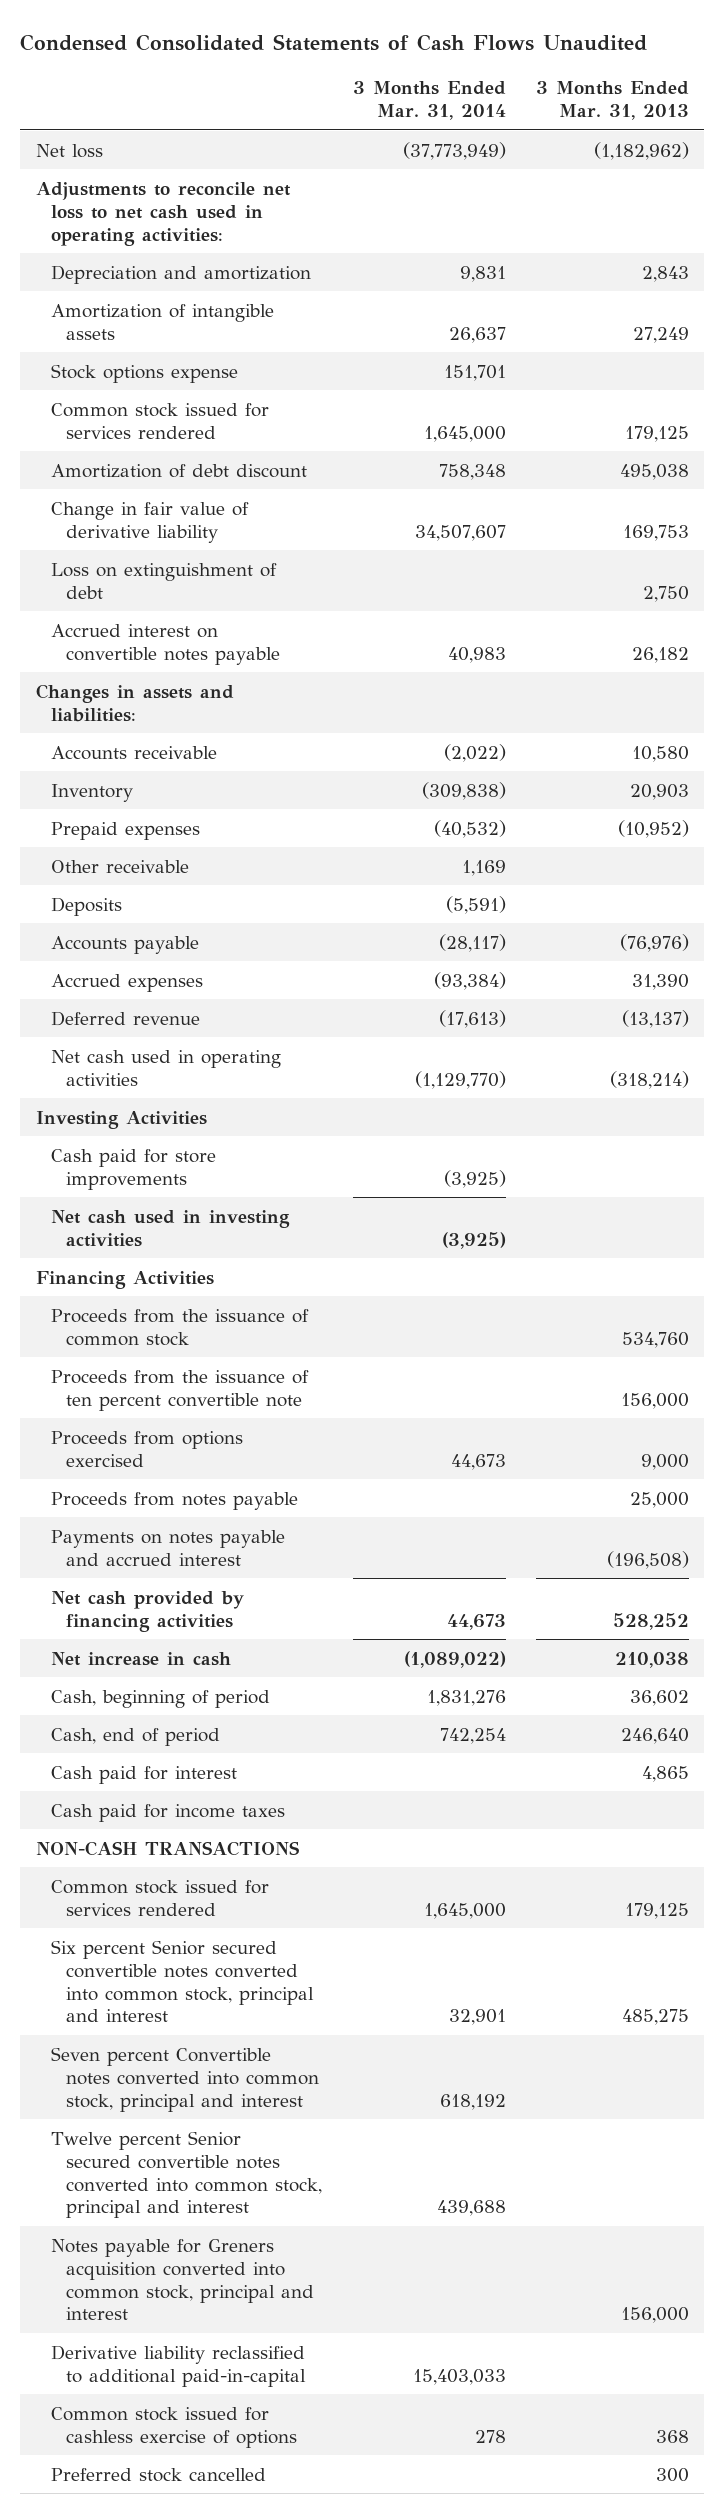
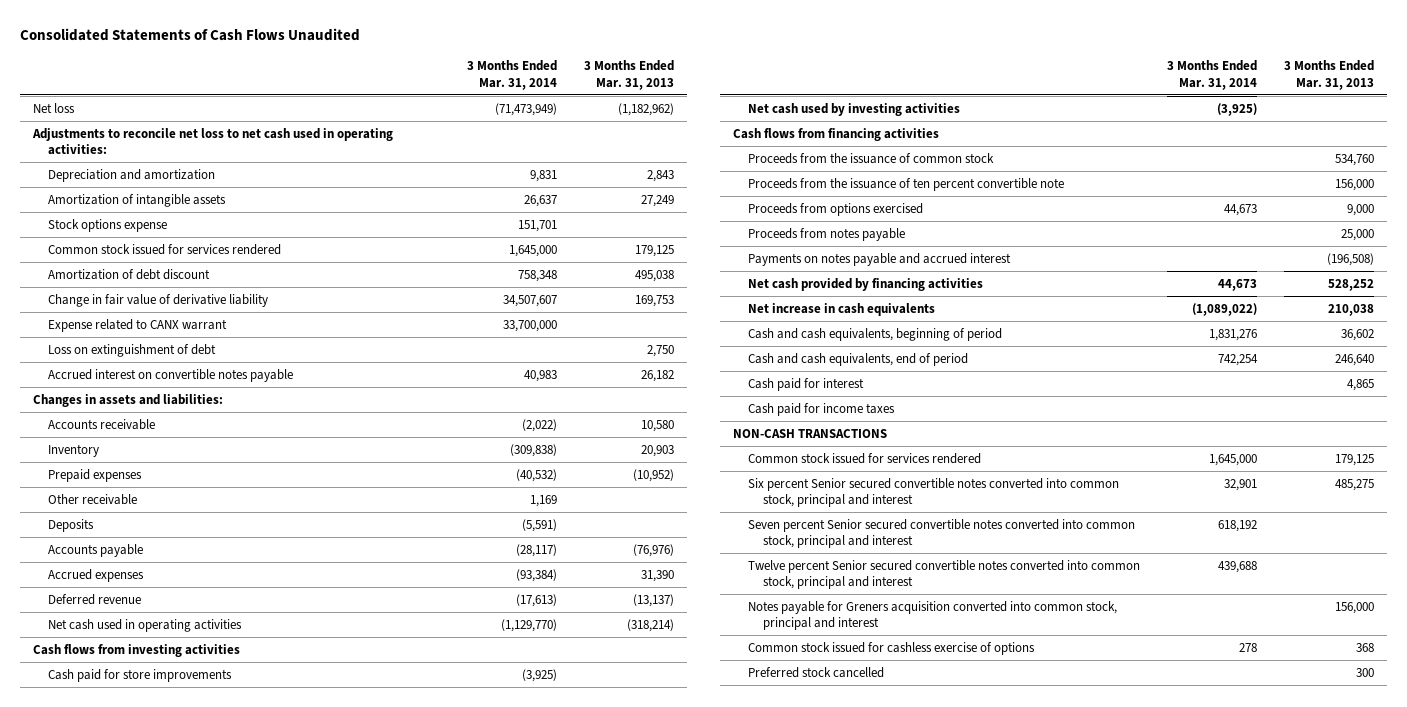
[20,33,648,51] Condensed Consolidated Statements of Cash Flows Unaudited -> [19,28,360,42] Consolidated Statements of Cash Flows Unaudited
[402,141,506,160] (37,773,949) -> [495,102,558,116] (71,473,949)
none -> [48,318,228,332] Expense related to CANX warrant
[35,1110,207,1129] Investing Activities -> [33,643,241,657] Cash flows from investing activities
[50,1209,290,1247] Net cash used in investing activities -> [748,102,961,116] Net cash used by investing activities
[35,1270,214,1289] Financing Activities -> [733,127,940,141] Cash flows from financing activities
[50,1651,231,1666] Net increase in cash -> [748,302,936,316] Net increase in cash equivalents
[50,1689,270,1708] Cash, beginning of period -> [748,327,1003,341] Cash and cash equivalents, beginning of period
[50,1727,220,1746] Cash, end of period -> [748,352,969,366] Cash and cash equivalents, end of period
[50,2046,320,2112] Seven percent Convertible notes converted into common stock, principal and interest -> [748,518,1136,549] Seven percent Senior secured convertible notes converted into common stock, principal and interest
[50,2344,307,2387] Derivative liability reclassified to additional paid-in-capital -> none

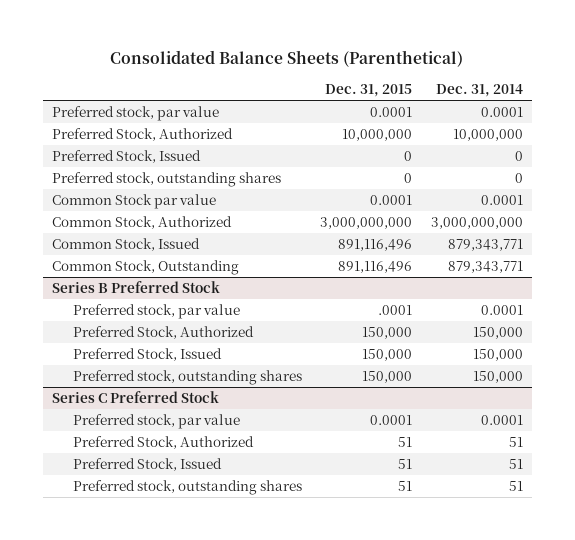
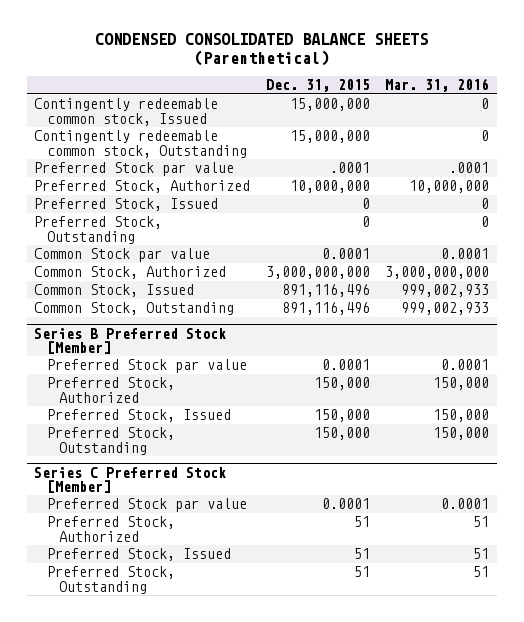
[110,50,464,68] Consolidated Balance Sheets (Parenthetical) -> [94,33,428,66] CONDENSED CONSOLIDATED BALANCE SHEETS (Parenthetical)
[435,84,523,98] Dec. 31, 2014 -> none
none -> [385,78,490,93] Mar. 31, 2016
none -> [34,98,219,126] Contingently redeemable common stock, Issued
none -> [34,130,247,158] Contingently redeemable common stock, Outstanding
[52,105,220,121] Preferred stock, par value -> [34,162,235,177] Preferred Stock par value
[370,106,413,117] 0.0001 -> [329,162,370,174] .0001
[52,171,282,187] Preferred stock, outstanding shares -> [34,216,163,244] Preferred Stock, Outstanding
[52,280,221,293] Series B Preferred Stock -> [34,327,227,354] Series B Preferred Stock [Member]
[72,303,240,319] Preferred stock, par value -> [46,359,247,374] Preferred Stock par value
[378,304,413,315] .0001 -> [321,359,370,371] 0.0001
[72,369,302,385] Preferred stock, outstanding shares -> [46,427,175,455] Preferred Stock, Outstanding
[52,390,220,403] Series C Preferred Stock -> [34,466,227,493] Series C Preferred Stock [Member]
[72,413,240,429] Preferred stock, par value -> [46,498,247,513] Preferred Stock par value
[72,479,302,495] Preferred stock, outstanding shares -> [46,566,175,594] Preferred Stock, Outstanding

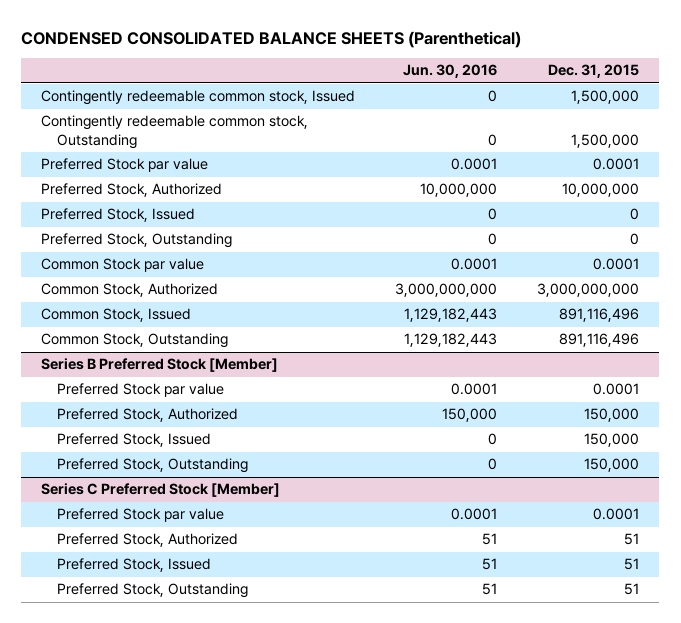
[385,78,490,93] Mar. 31, 2016 -> none
none -> [403,64,498,79] Jun. 30, 2016
[289,98,370,112] 15,000,000 -> [571,90,640,105] 1,500,000
[289,130,370,144] 15,000,000 -> [571,133,640,148] 1,500,000
[329,162,370,174] .0001 -> [593,158,640,171] 0.0001

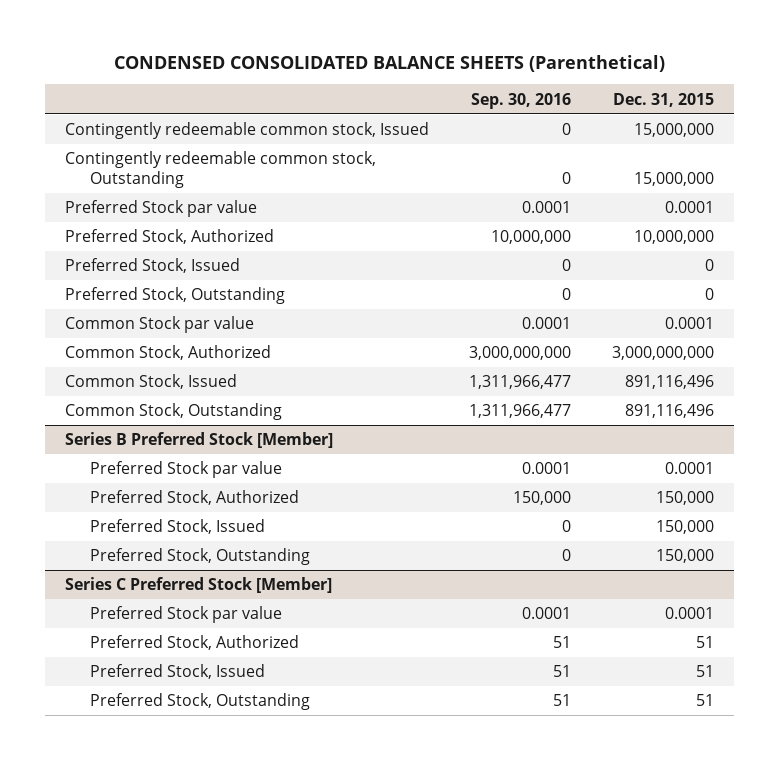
[403,64,498,79] Jun. 30, 2016 -> none
none -> [471,92,572,109] Sep. 30, 2016
[571,90,640,105] 1,500,000 -> [633,123,714,138] 15,000,000
[571,133,640,148] 1,500,000 -> [633,171,714,186] 15,000,000

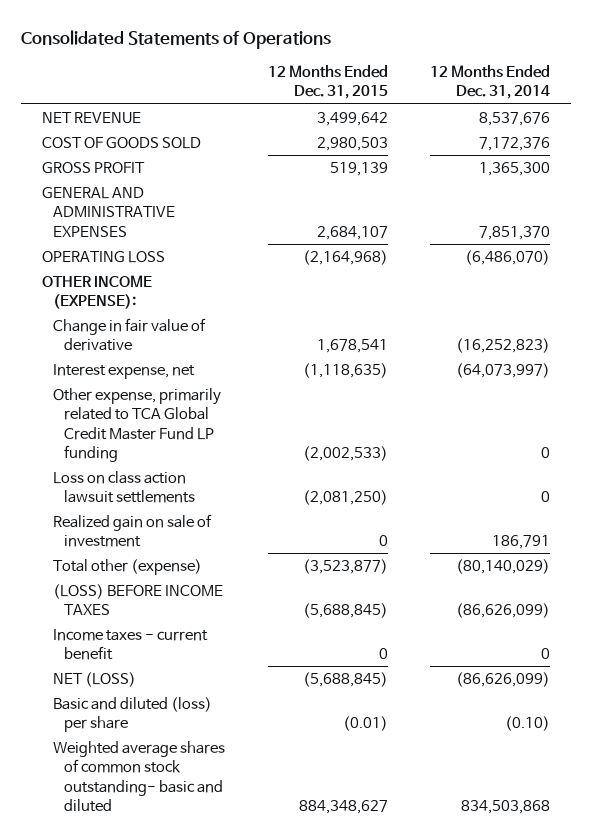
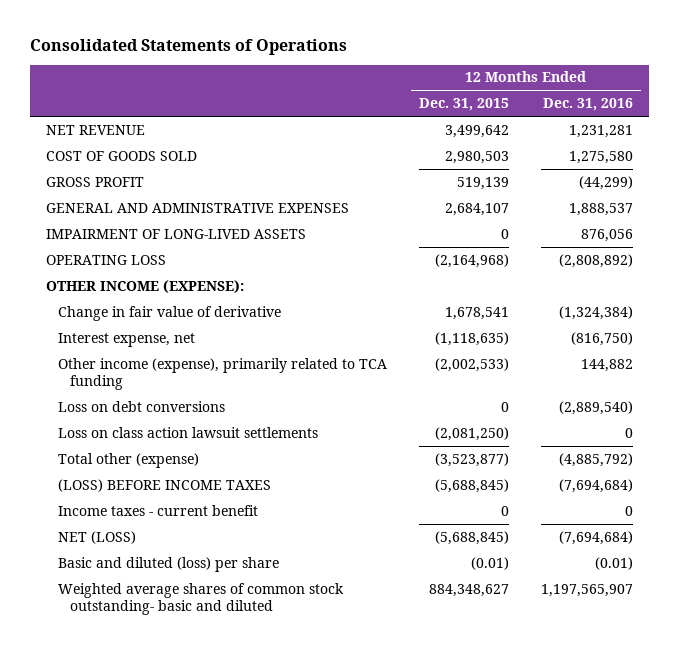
[429,64,550,100] 12 Months Ended Dec. 31, 2014 -> none
none -> [543,98,634,112] Dec. 31, 2016
none -> [45,228,306,239] IMPAIRMENT OF LONG-LIVED ASSETS
[53,387,222,462] Other expense, primarily related to TCA Global Credit Master Fund LP funding -> [57,357,387,391] Other income (expense), primarily related to TCA funding
none -> [57,400,225,412] Loss on debt conversions
[53,513,213,548] Realized gain on sale of investment -> none

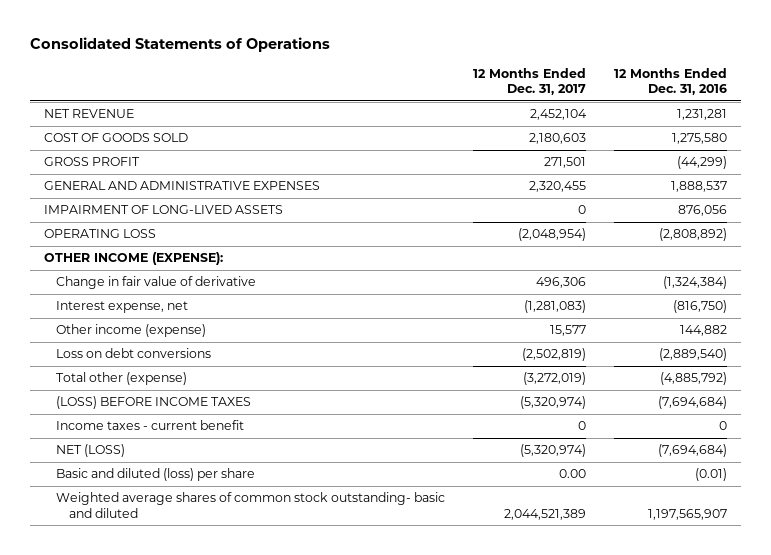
[419,98,510,112] Dec. 31, 2015 -> none
none -> [473,67,587,96] 12 Months Ended Dec. 31, 2017
[57,357,387,391] Other income (expense), primarily related to TCA funding -> [56,324,207,338] Other income (expense)
[57,426,318,438] Loss on class action lawsuit settlements -> none

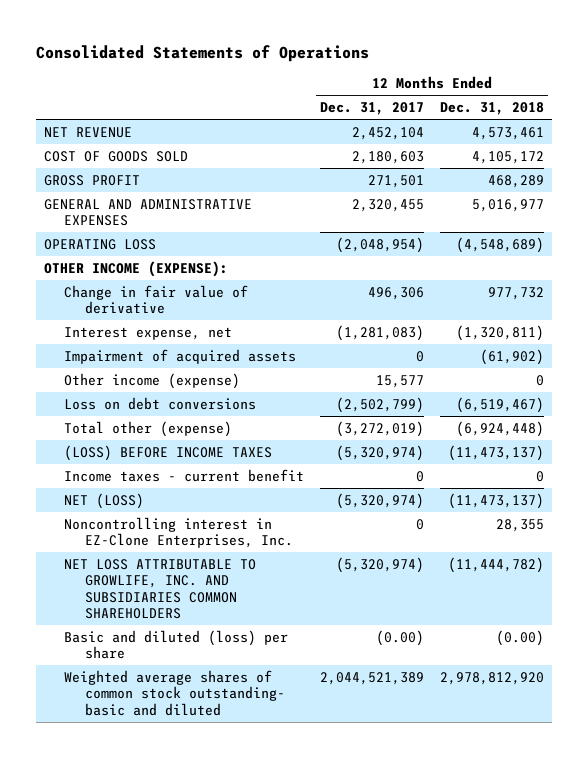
[614,67,728,96] 12 Months Ended Dec. 31, 2016 -> none
none -> [440,102,545,116] Dec. 31, 2018
[43,205,283,215] IMPAIRMENT OF LONG-LIVED ASSETS -> none
none -> [64,348,297,364] Impairment of acquired assets
[522,348,587,362] (2,502,819) -> [336,396,425,413] (2,502,799)
none -> [64,516,293,549] Noncontrolling interest in EZ-Clone Enterprises, Inc.
none -> [64,558,257,620] NET LOSS ATTRIBUTABLE TO GROWLIFE, INC. AND SUBSIDIARIES COMMON SHAREHOLDERS
[559,469,587,479] 0.00 -> [376,629,425,646] (0.00)

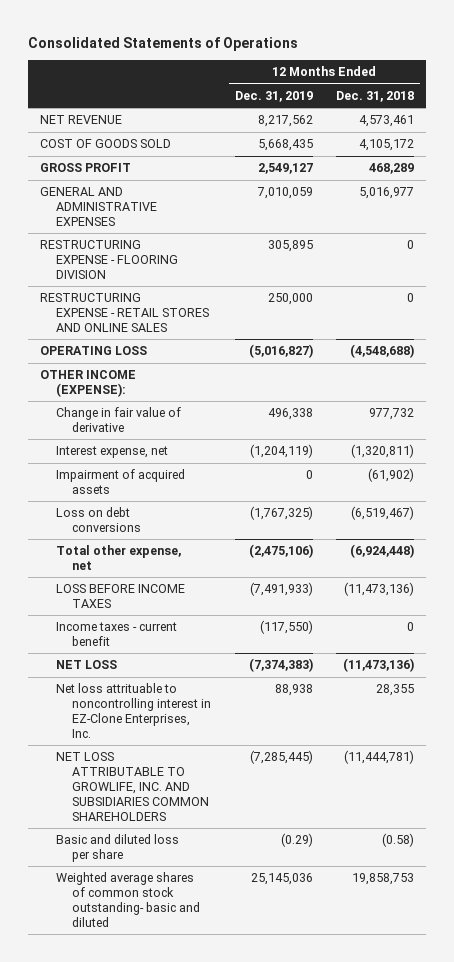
[320,102,425,116] Dec. 31, 2017 -> none
none -> [234,90,313,102] Dec. 31, 2019
none -> [40,240,179,279] RESTRUCTURING EXPENSE - FLOORING DIVISION
none -> [40,293,210,332] RESTRUCTURING EXPENSE - RETAIL STORES AND ONLINE SALES
[456,236,545,253] (4,548,689) -> [349,344,414,359] (4,548,688)
[64,372,241,389] Other income (expense) -> none
[64,420,233,437] Total other (expense) -> [56,545,182,571] Total other expense, net
[64,444,273,461] (LOSS) BEFORE INCOME TAXES -> [56,584,186,609] LOSS BEFORE INCOME TAXES
[448,444,545,461] (11,473,137) -> [343,582,414,597] (11,473,136)
[64,492,145,509] NET (LOSS) -> [56,660,118,670] NET LOSS
[448,492,545,509] (11,473,137) -> [342,658,414,673] (11,473,136)
[64,516,293,549] Noncontrolling interest in EZ-Clone Enterprises, Inc. -> [56,683,212,738] Net loss attrituable to noncontrolling interest in EZ-Clone Enterprises, Inc.
[448,556,545,573] (11,444,782) -> [343,750,414,765] (11,444,781)
[64,629,289,660] Basic and diluted (loss) per share -> [56,834,180,863] Basic and diluted loss per share
[496,629,545,646] (0.00) -> [381,833,414,848] (0.58)
[440,671,545,685] 2,978,812,920 -> [351,873,414,886] 19,858,753

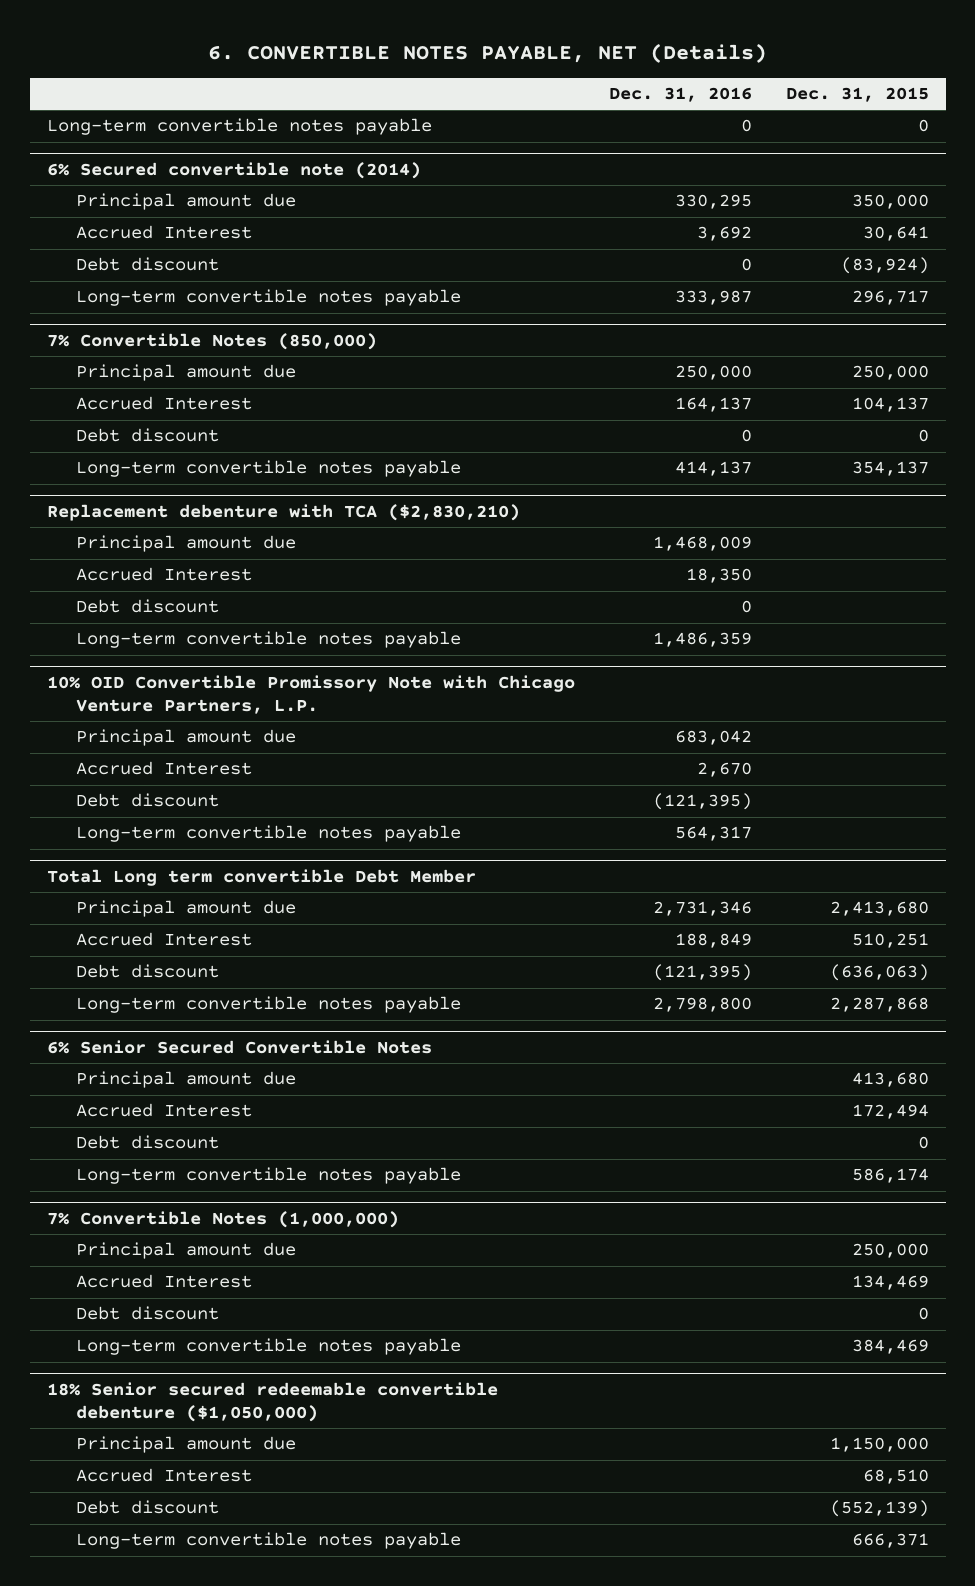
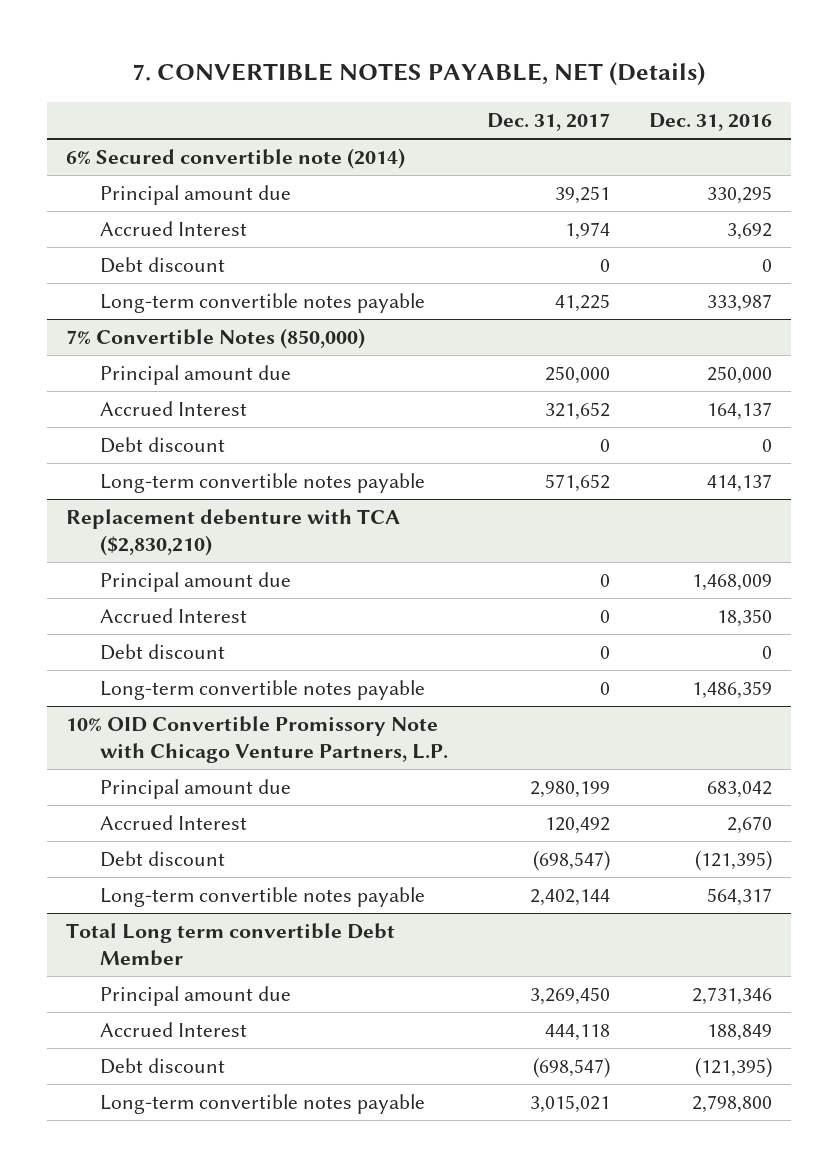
[207,42,767,63] 6. CONVERTIBLE NOTES PAYABLE, NET (Details) -> [131,62,705,87] 7. CONVERTIBLE NOTES PAYABLE, NET (Details)
[785,87,929,103] Dec. 31, 2015 -> none
none -> [487,113,611,132] Dec. 31, 2017
[46,118,432,136] Long-term convertible notes payable -> none
[46,1039,432,1054] 6% Senior Secured Convertible Notes -> none
[75,1071,296,1089] Principal amount due -> none
[75,1103,252,1118] Accrued Interest -> none
[75,1135,219,1150] Debt discount -> none
[75,1167,461,1185] Long-term convertible notes payable -> none
[46,1210,399,1228] 7% Convertible Notes (1,000,000) -> none
[75,1242,296,1260] Principal amount due -> none
[75,1274,252,1289] Accrued Interest -> none
[75,1306,219,1321] Debt discount -> none
[75,1338,461,1356] Long-term convertible notes payable -> none
[46,1381,498,1422] 18% Senior secured redeemable convertible debenture ($1,050,000) -> none
[75,1436,296,1454] Principal amount due -> none
[75,1468,252,1483] Accrued Interest -> none
[75,1500,219,1515] Debt discount -> none
[75,1532,461,1550] Long-term convertible notes payable -> none

